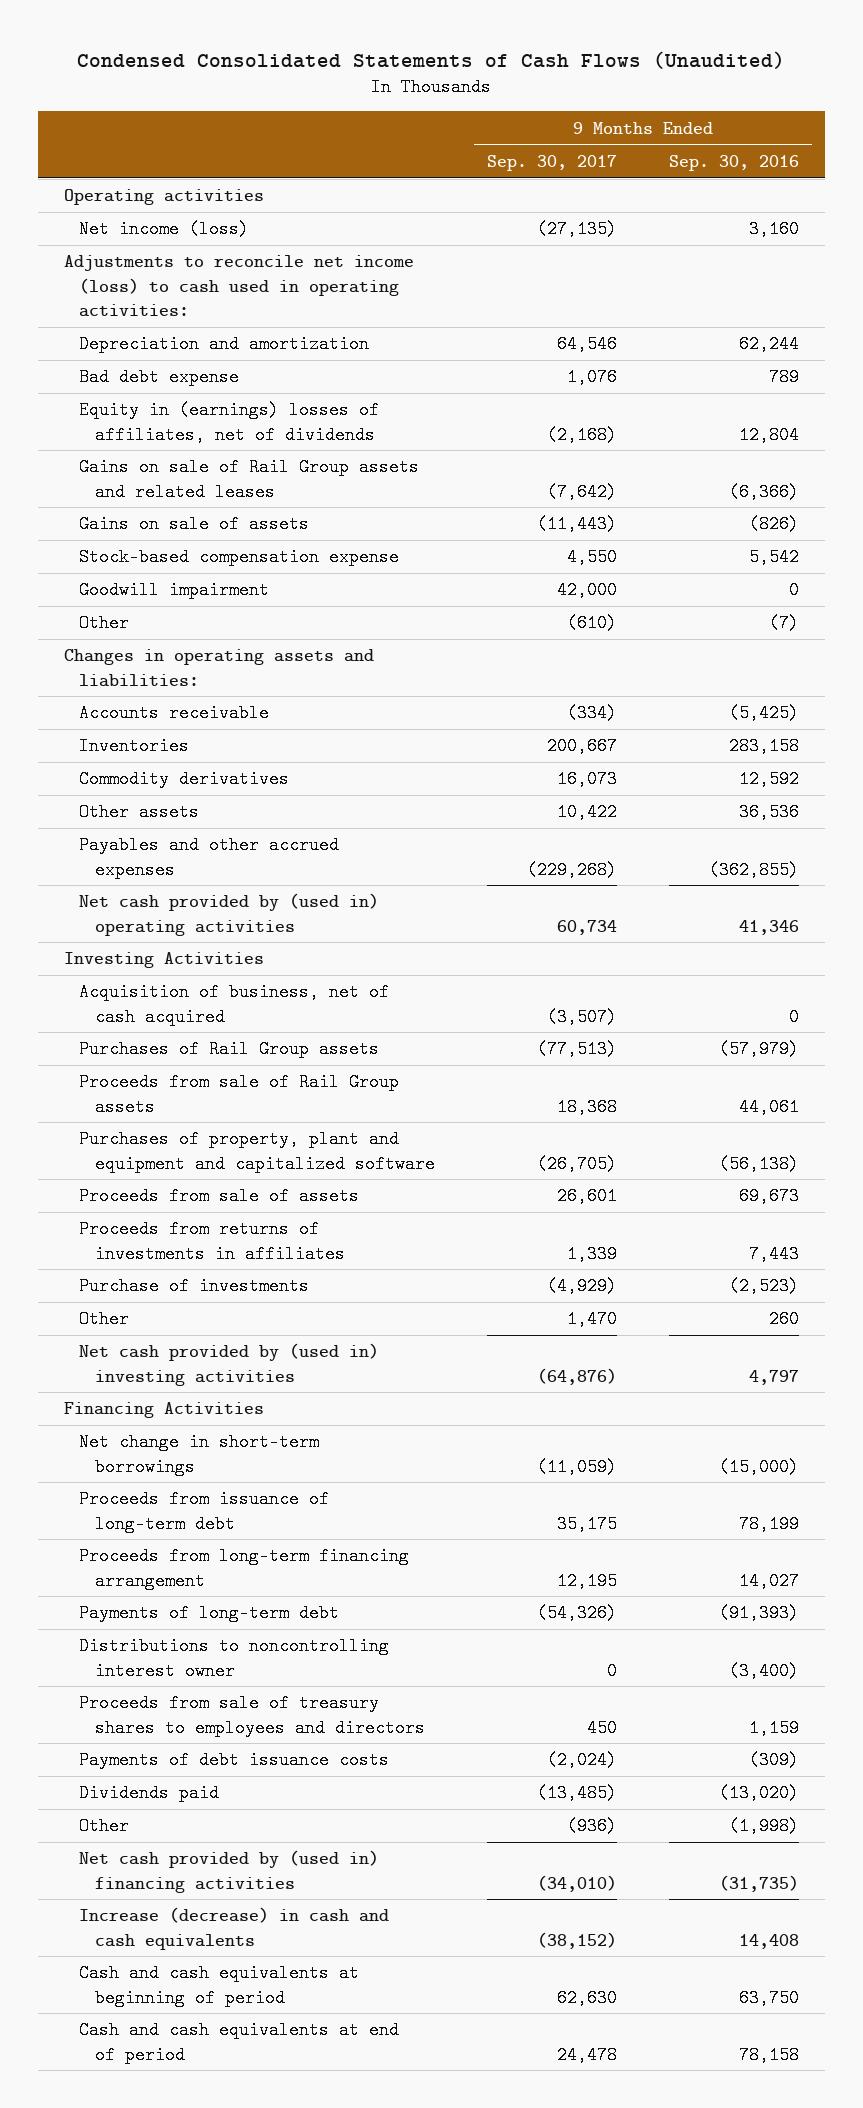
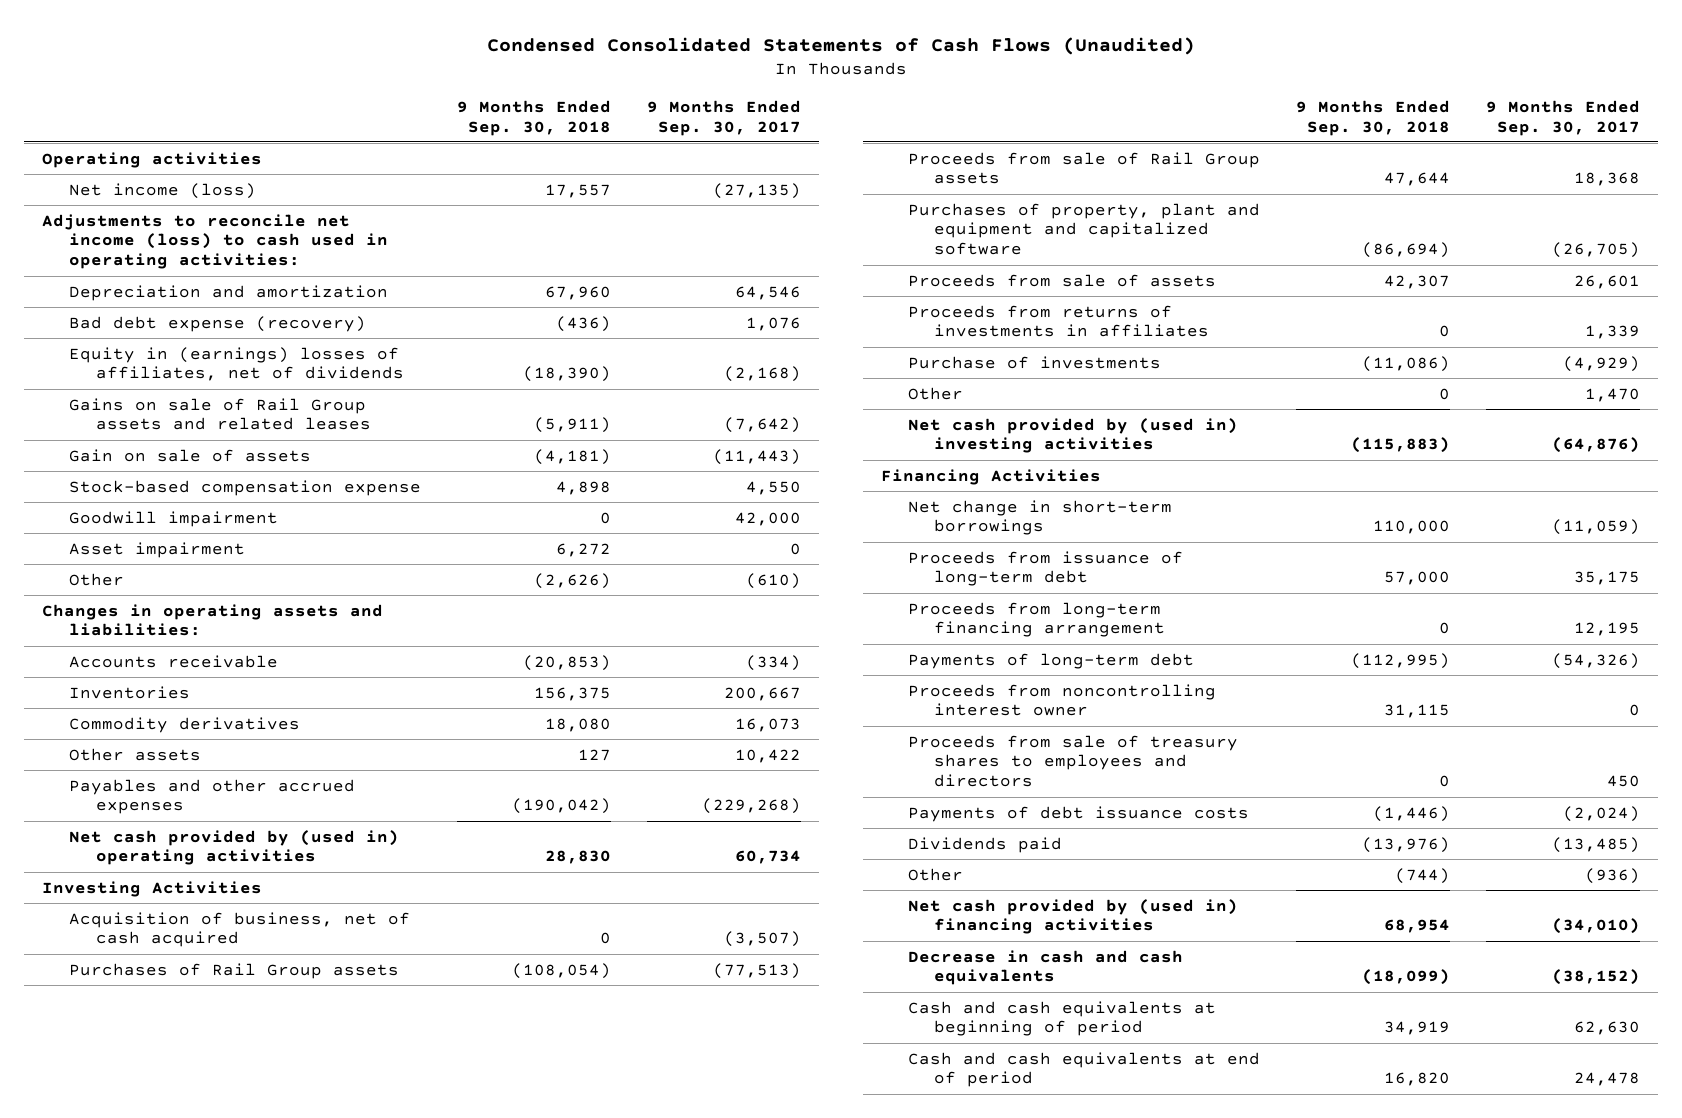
[668,154,799,171] Sep. 30, 2016 -> none
none -> [457,99,612,136] 9 Months Ended Sep. 30, 2018
[79,368,240,387] Bad debt expense -> [68,315,366,332] Bad debt expense (recovery)
[79,515,310,534] Gains on sale of assets -> [68,448,311,462] Gain on sale of assets
none -> [68,541,245,558] Asset impairment
[79,1637,390,1680] Distributions to noncontrolling interest owner -> [907,683,1216,717] Proceeds from noncontrolling interest owner
[79,1907,390,1950] Increase (decrease) in cash and cash equivalents -> [907,949,1183,986] Decrease in cash and cash equivalents

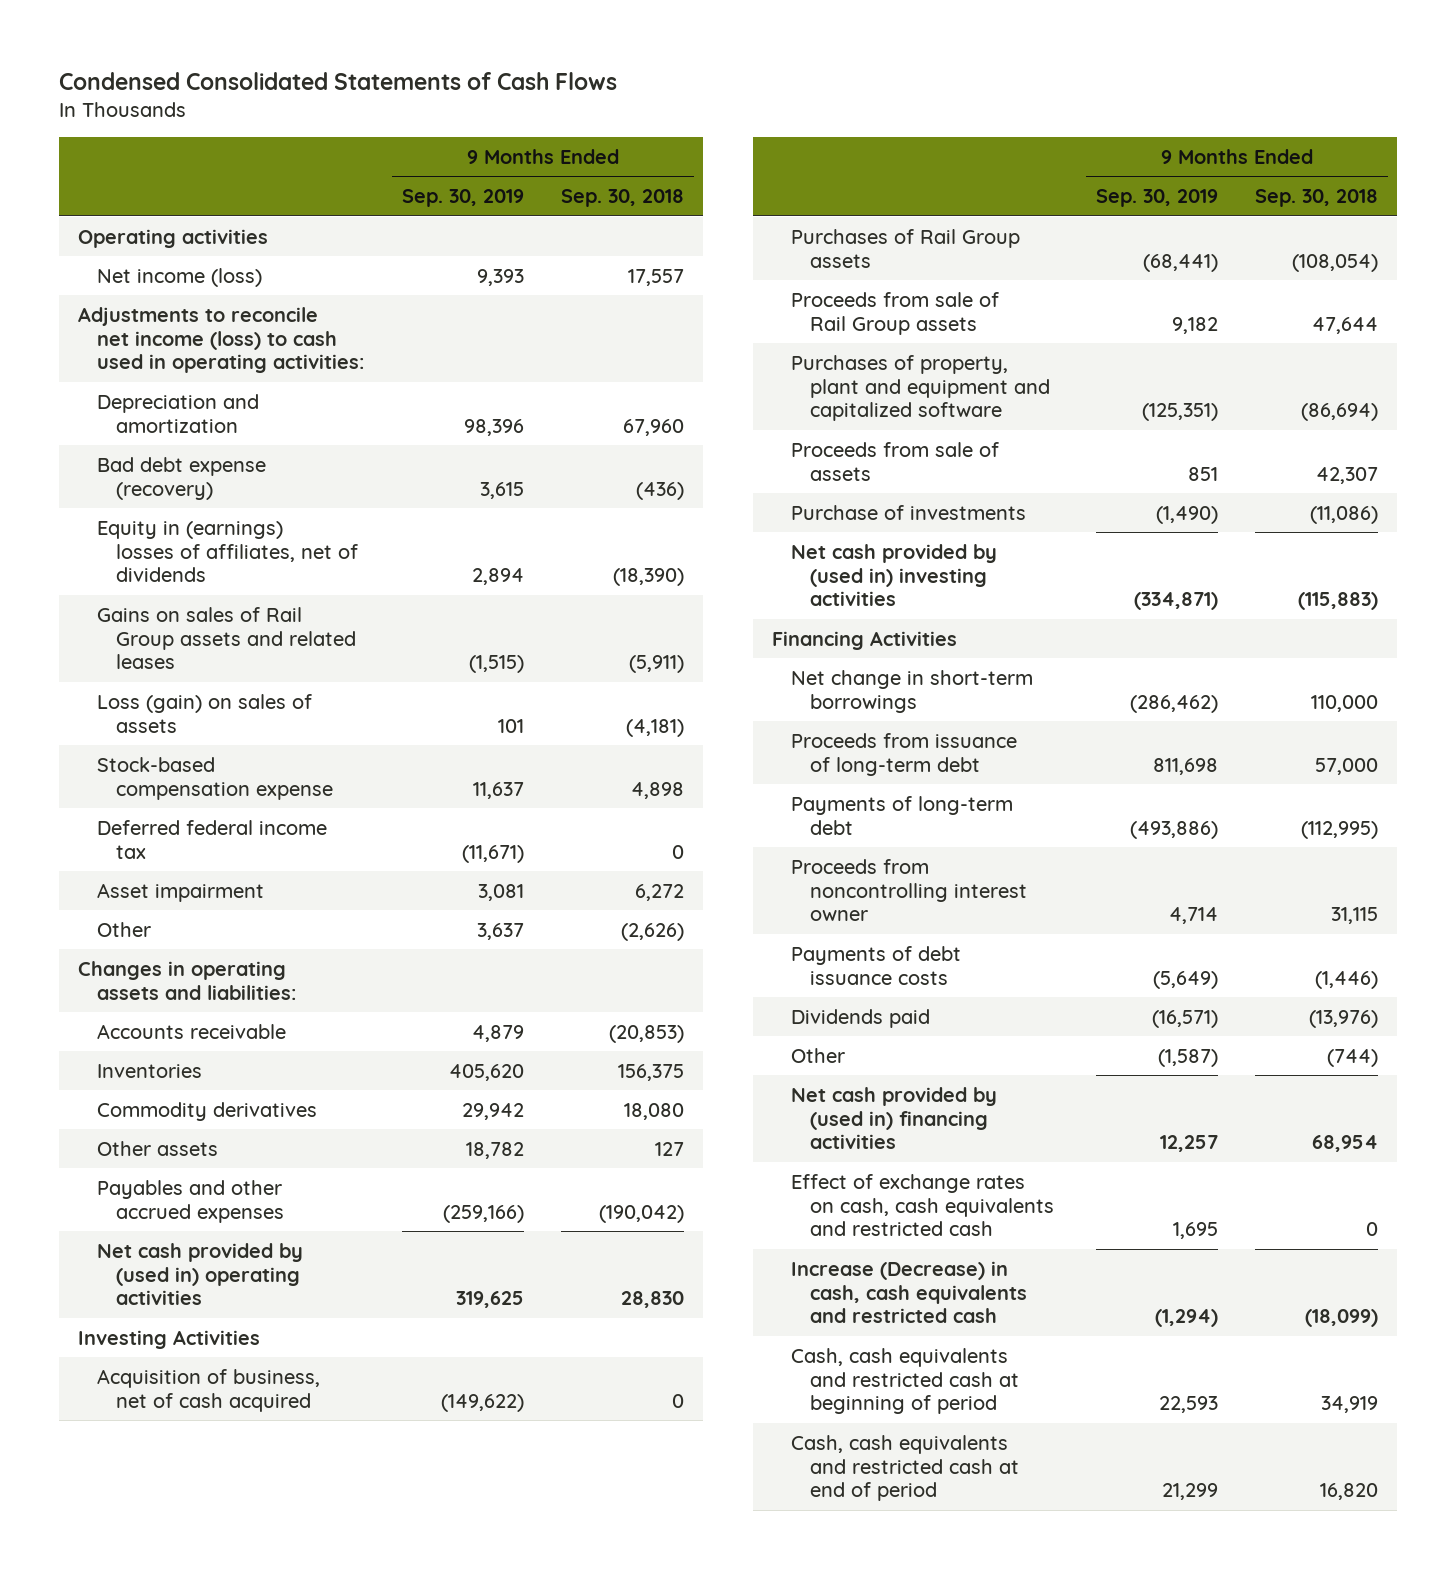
[486,36,1195,55] Condensed Consolidated Statements of Cash Flows (Unaudited) -> [58,71,617,90] Condensed Consolidated Statements of Cash Flows
[647,99,802,136] 9 Months Ended Sep. 30, 2017 -> none
none -> [401,189,524,208] Sep. 30, 2019
[68,397,371,431] Gains on sale of Rail Group assets and related leases -> [96,606,357,670] Gains on sales of Rail Group assets and related leases
[68,448,311,462] Gain on sale of assets -> [96,693,312,733] Loss (gain) on sales of assets
[68,510,278,527] Goodwill impairment -> none
none -> [96,819,327,859] Deferred federal income tax
[907,304,1210,338] Proceeds from returns of investments in affiliates -> none
[907,386,963,400] Other -> none
[907,601,1166,638] Proceeds from long-term financing arrangement -> none
[907,734,1238,788] Proceeds from sale of treasury shares to employees and directors -> none
none -> [791,1173,1055,1237] Effect of exchange rates on cash, cash equivalents and restricted cash
[907,949,1183,986] Decrease in cash and cash equivalents -> [791,1260,1028,1324] Increase (Decrease) in cash, cash equivalents and restricted cash
[907,1000,1216,1037] Cash and cash equivalents at beginning of period -> [791,1347,1020,1415] Cash, cash equivalents and restricted cash at beginning of period
[907,1051,1260,1088] Cash and cash equivalents at end of period -> [791,1434,1020,1502] Cash, cash equivalents and restricted cash at end of period

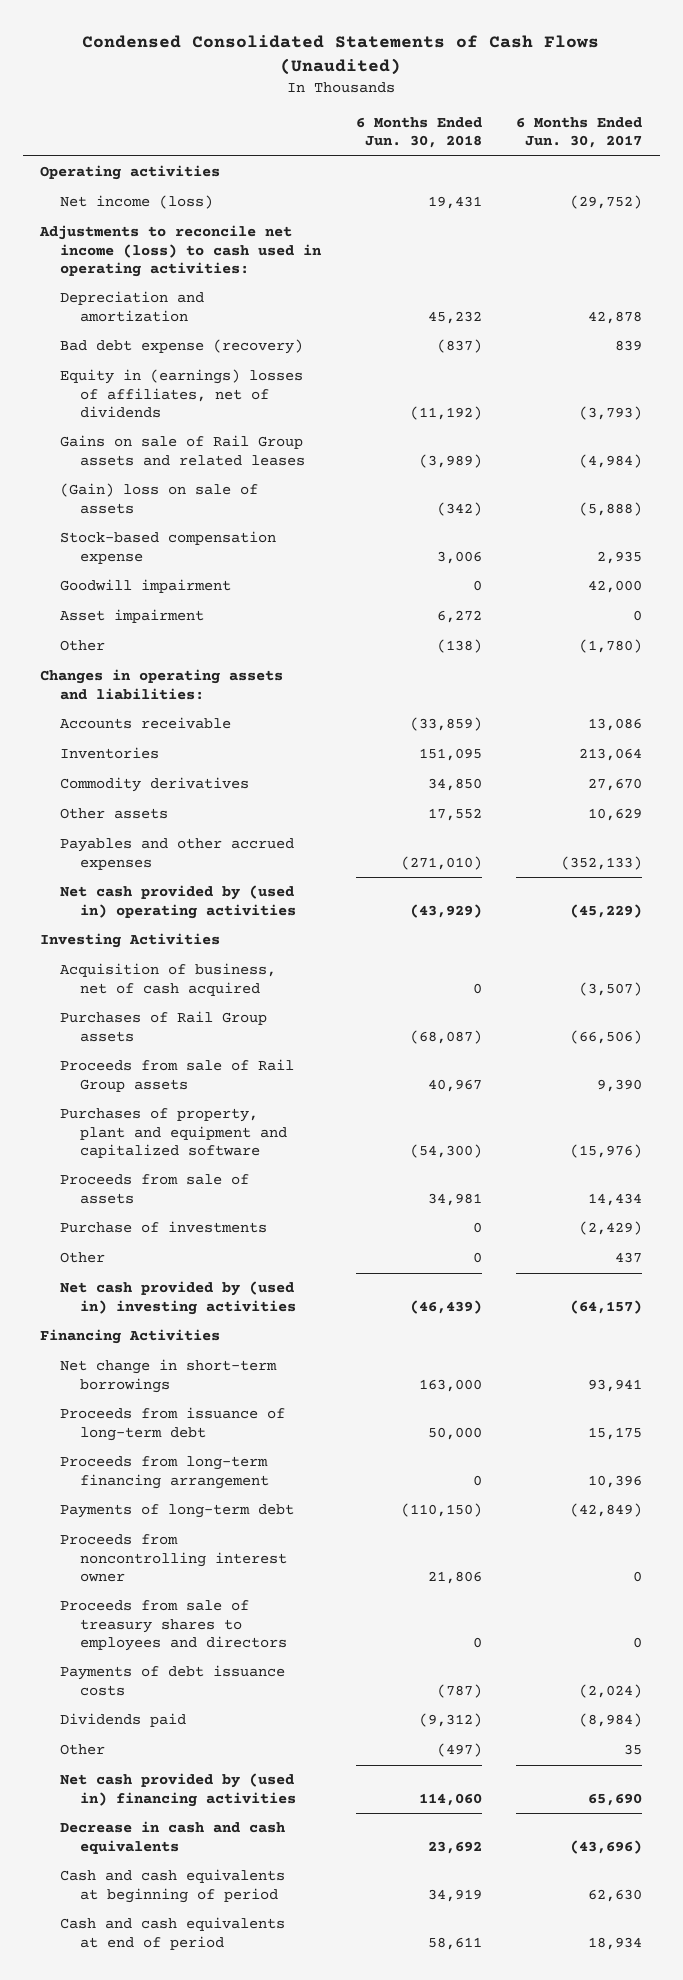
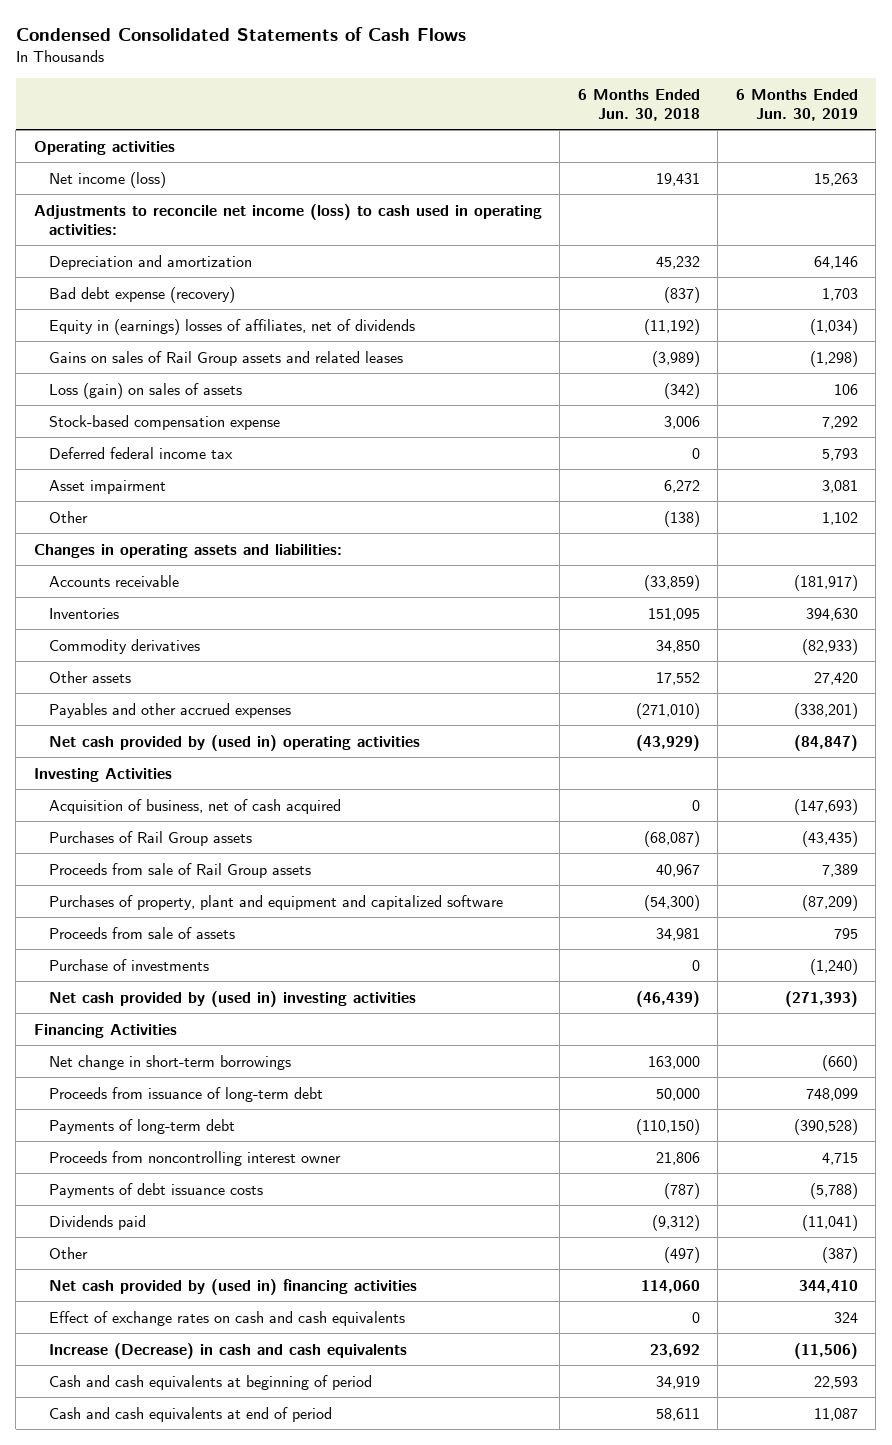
[82,35,600,76] Condensed Consolidated Statements of Cash Flows (Unaudited) -> [15,26,466,41] Condensed Consolidated Statements of Cash Flows
[516,117,643,149] 6 Months Ended Jun. 30, 2017 -> none
none -> [735,88,858,121] 6 Months Ended Jun. 30, 2019
[60,435,306,466] Gains on sale of Rail Group assets and related leases -> [49,350,404,366] Gains on sales of Rail Group assets and related leases
[60,483,259,514] (Gain) loss on sale of assets -> [49,382,243,399] Loss (gain) on sales of assets
[60,579,232,594] Goodwill impairment -> none
none -> [49,446,234,459] Deferred federal income tax
[60,1252,106,1264] Other -> none
[60,1456,270,1489] Proceeds from long-term financing arrangement -> none
[60,1600,288,1652] Proceeds from sale of treasury shares to employees and directors -> none
none -> [49,1310,406,1326] Effect of exchange rates on cash and cash equivalents
[60,1821,286,1854] Decrease in cash and cash equivalents -> [49,1342,408,1359] Increase (Decrease) in cash and cash equivalents

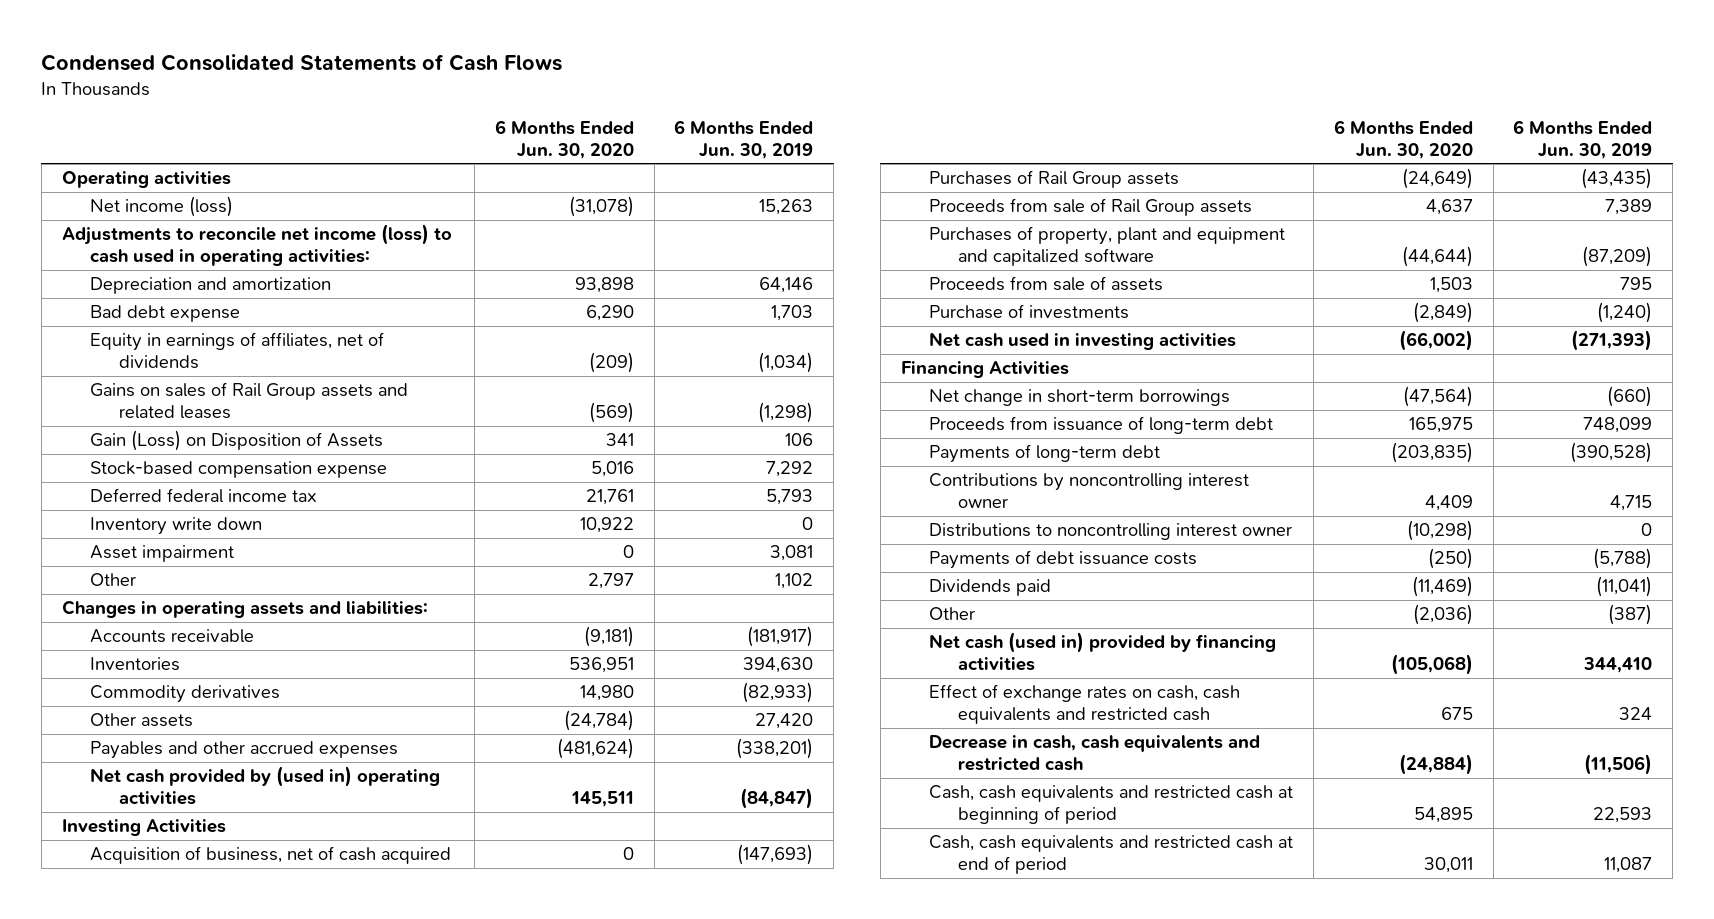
[577,88,700,121] 6 Months Ended Jun. 30, 2018 -> none
none -> [494,119,634,159] 6 Months Ended Jun. 30, 2020
[49,286,236,303] Bad debt expense (recovery) -> [90,305,241,323] Bad debt expense
[49,318,416,335] Equity in (earnings) losses of affiliates, net of dividends -> [90,332,385,370] Equity in earnings of affiliates, net of dividends
[49,382,243,399] Loss (gain) on sales of assets -> [90,430,384,452] Gain (Loss) on Disposition of Assets
none -> [90,517,263,536] Inventory write down
[49,990,417,1007] Net cash provided by (used in) investing activities -> [929,332,1237,351] Net cash used in investing activities
[49,1150,342,1166] Proceeds from noncontrolling interest owner -> [929,473,1250,509] Contributions by noncontrolling interest owner
none -> [929,523,1293,541] Distributions to noncontrolling interest owner
[49,1278,418,1295] Net cash provided by (used in) financing activities -> [929,632,1277,672] Net cash (used in) provided by financing activities
[49,1310,406,1326] Effect of exchange rates on cash and cash equivalents -> [929,684,1241,725] Effect of exchange rates on cash, cash equivalents and restricted cash
[49,1342,408,1359] Increase (Decrease) in cash and cash equivalents -> [929,735,1261,772] Decrease in cash, cash equivalents and restricted cash
[49,1374,373,1390] Cash and cash equivalents at beginning of period -> [929,785,1294,825] Cash, cash equivalents and restricted cash at beginning of period
[49,1406,333,1422] Cash and cash equivalents at end of period -> [929,835,1294,875] Cash, cash equivalents and restricted cash at end of period

